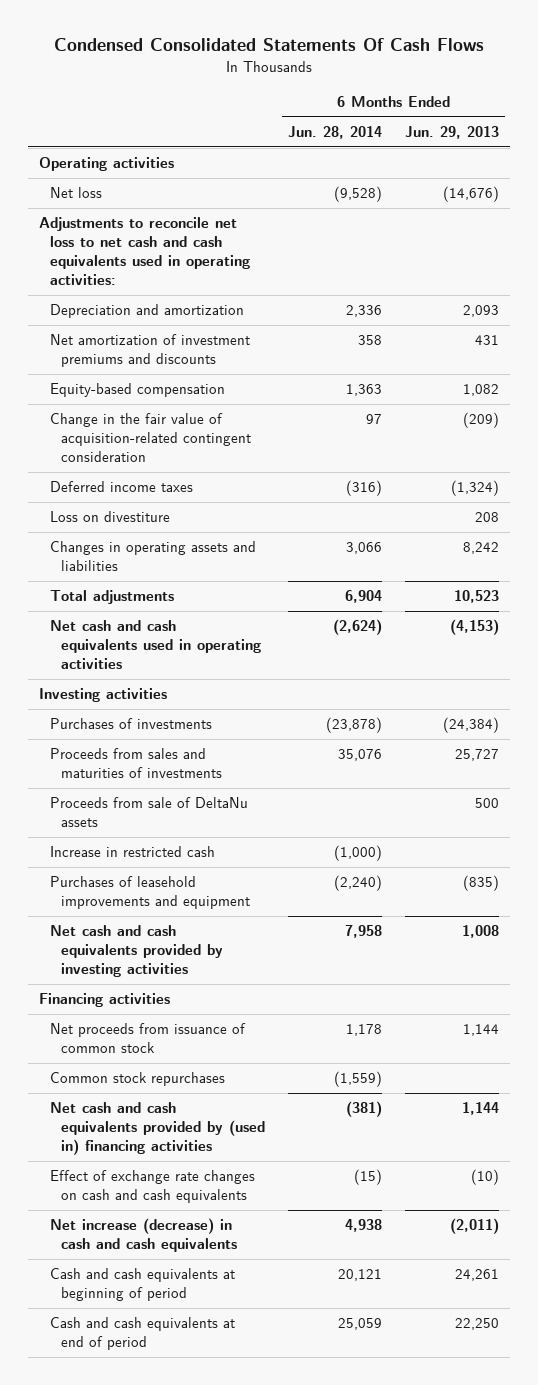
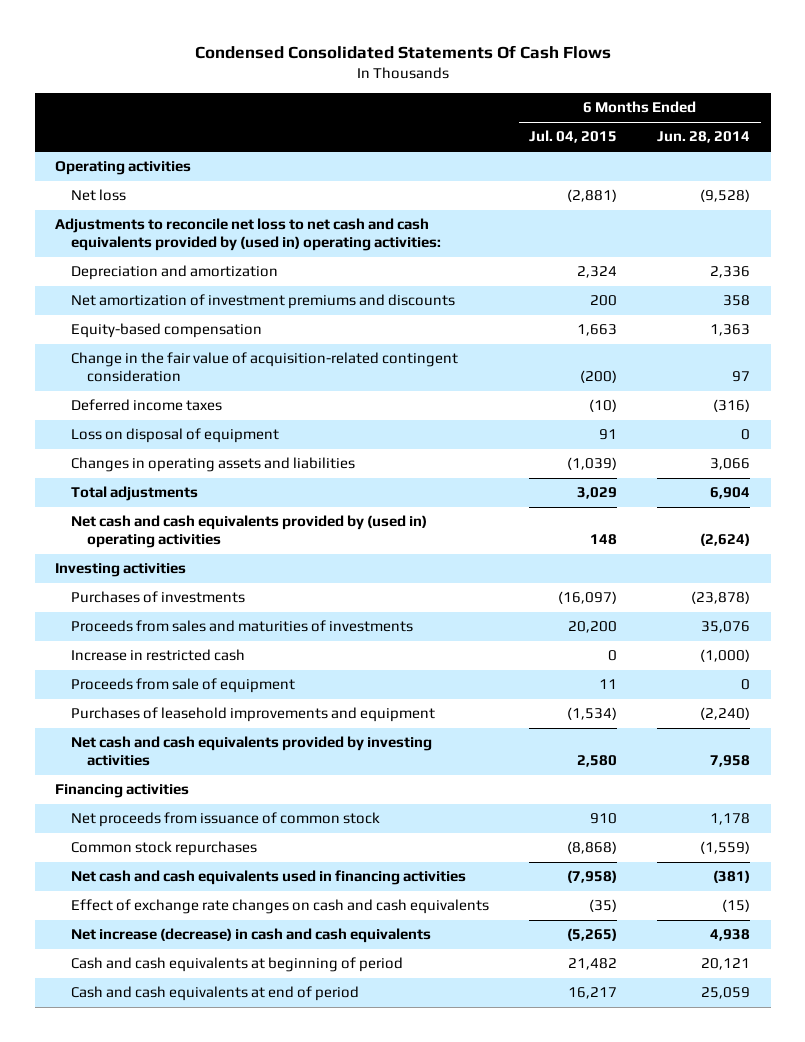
[404,125,499,139] Jun. 29, 2013 -> none
none -> [529,130,618,144] Jul. 04, 2015
[39,217,251,285] Adjustments to reconcile net loss to net cash and cash equivalents used in operating activities: -> [54,218,441,251] Adjustments to reconcile net loss to net cash and cash equivalents provided by (used in) operating activities:
[50,511,171,523] Loss on divestiture -> none
none -> [70,428,279,444] Loss on disposal of equipment
[50,620,262,670] Net cash and cash equivalents used in operating activities -> [70,515,427,548] Net cash and cash equivalents provided by (used in) operating activities
[50,797,249,828] Proceeds from sale of DeltaNu assets -> none
none -> [70,678,295,694] Proceeds from sale of equipment
[50,1102,266,1156] Net cash and cash equivalents provided by (used in) financing activities -> [70,870,466,886] Net cash and cash equivalents used in financing activities

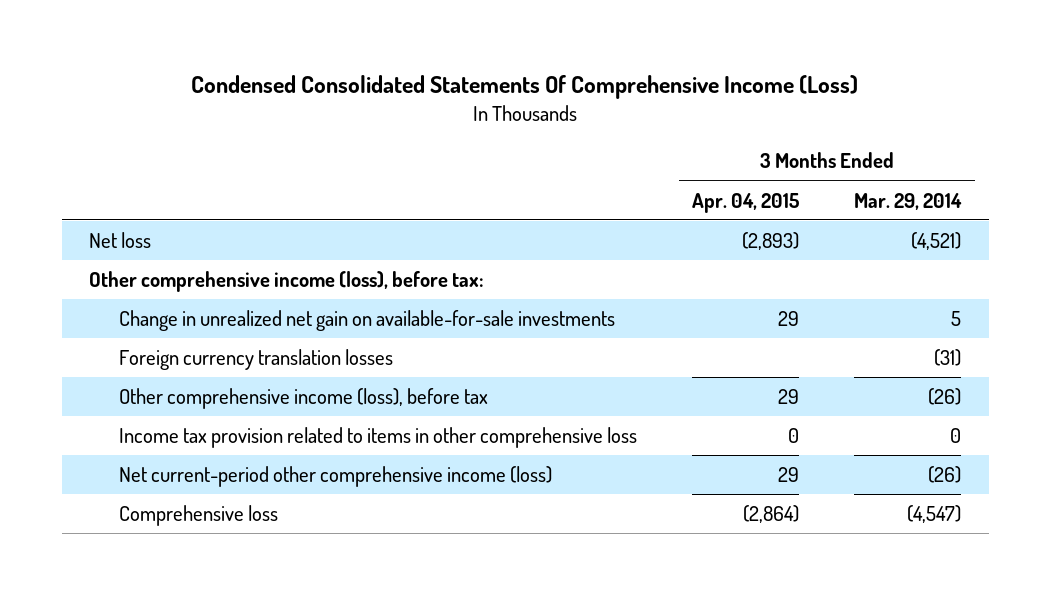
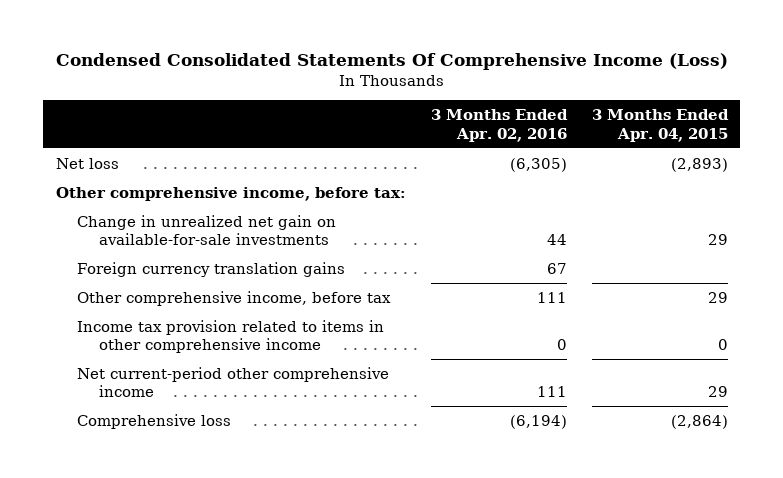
[854,192,963,210] Mar. 29, 2014 -> none
none -> [430,109,568,142] 3 Months Ended Apr. 02, 2016
[89,271,485,293] Other comprehensive income (loss), before tax: -> [55,186,406,201] Other comprehensive income, before tax:
[119,349,394,371] Foreign currency translation losses -> [77,261,346,277] Foreign currency translation gains
[119,388,489,410] Other comprehensive income (loss), before tax -> [77,290,392,306] Other comprehensive income, before tax
[119,427,638,449] Income tax provision related to items in other comprehensive loss -> [77,319,385,354] Income tax provision related to items in other comprehensive income
[119,466,553,488] Net current-period other comprehensive income (loss) -> [77,366,390,398] Net current-period other comprehensive income

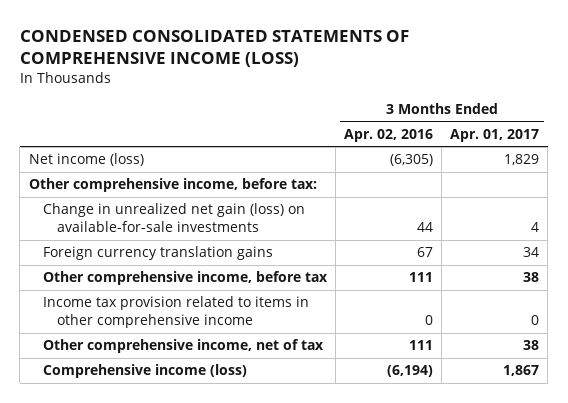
[55,52,728,70] Condensed Consolidated Statements Of Comprehensive Income (Loss) -> [19,29,409,67] CONDENSED CONSOLIDATED STATEMENTS OF COMPREHENSIVE INCOME (LOSS)
[591,109,729,142] 3 Months Ended Apr. 04, 2015 -> none
none -> [450,129,540,143] Apr. 01, 2017
[55,157,119,169] Net loss -> [28,153,144,167] Net income (loss)
[77,214,337,246] Change in unrealized net gain on available-for-sale investments -> [43,203,306,233] Change in unrealized net gain (loss) on available-for-sale investments
[77,366,390,398] Net current-period other comprehensive income -> [43,339,325,354] Other comprehensive income, net of tax
[77,413,232,429] Comprehensive loss -> [43,364,248,379] Comprehensive income (loss)

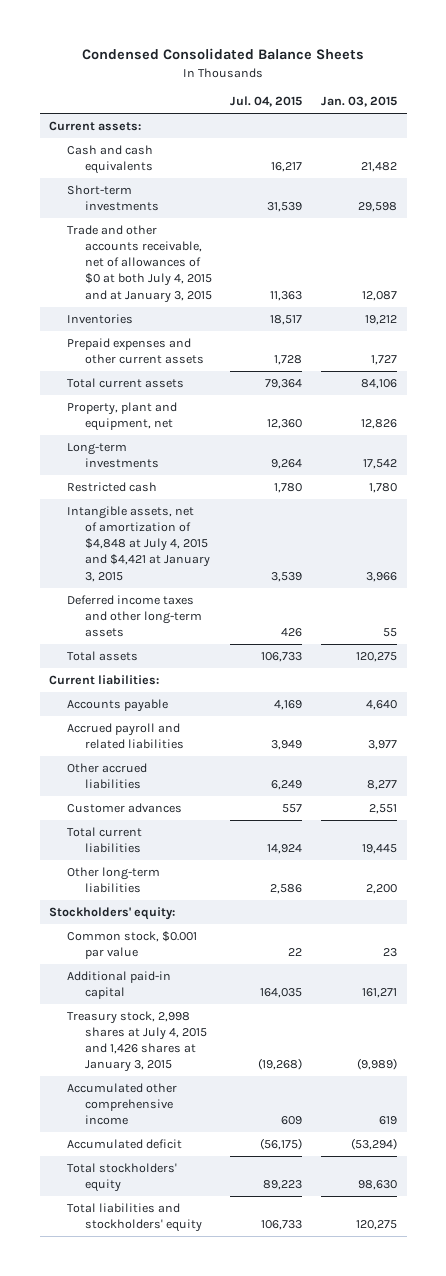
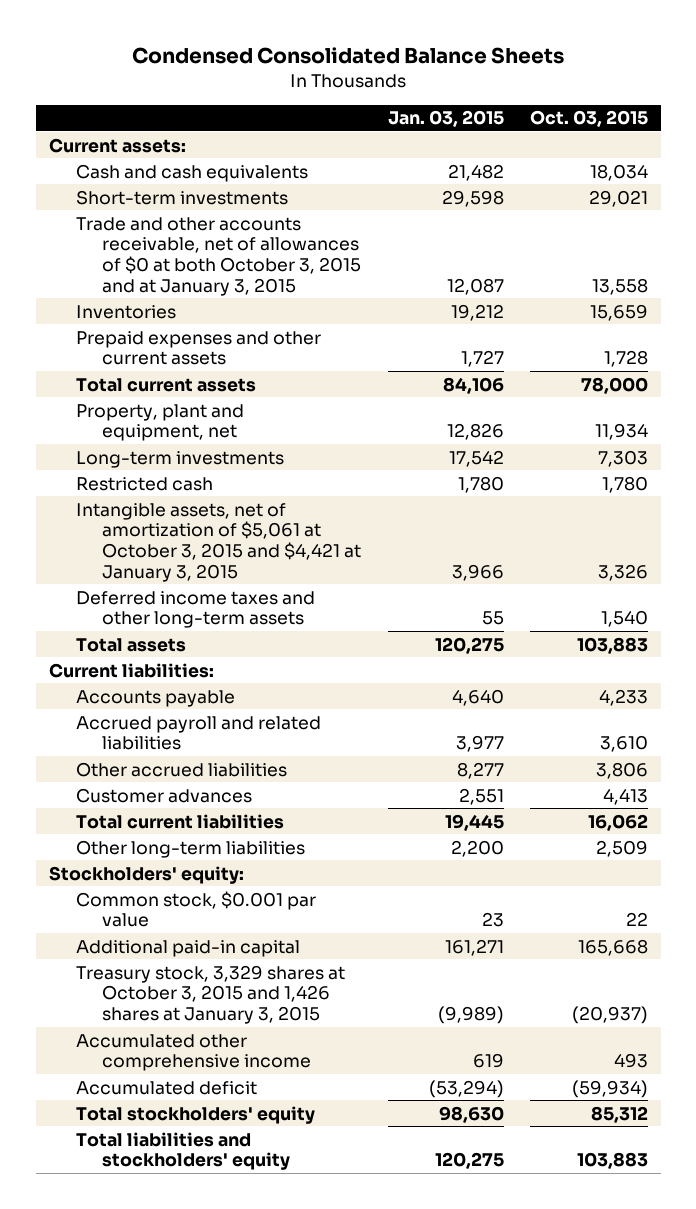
[230,96,303,108] Jul. 04, 2015 -> none
none -> [529,110,648,128] Oct. 03, 2015
[66,225,212,303] Trade and other accounts receivable, net of allowances of $0 at both July 4, 2015 and at January 3, 2015 -> [75,216,362,296] Trade and other accounts receivable, net of allowances of $0 at both October 3, 2015 and at January 3, 2015
[66,506,210,582] Intangible assets, net of amortization of $4,848 at July 4, 2015 and $4,421 at January 3, 2015 -> [75,502,362,582] Intangible assets, net of amortization of $5,061 at October 3, 2015 and $4,421 at January 3, 2015
[66,1011,207,1073] Treasury stock, 2,998 shares at July 4, 2015 and 1,426 shares at January 3, 2015 -> [75,964,345,1024] Treasury stock, 3,329 shares at October 3, 2015 and 1,426 shares at January 3, 2015

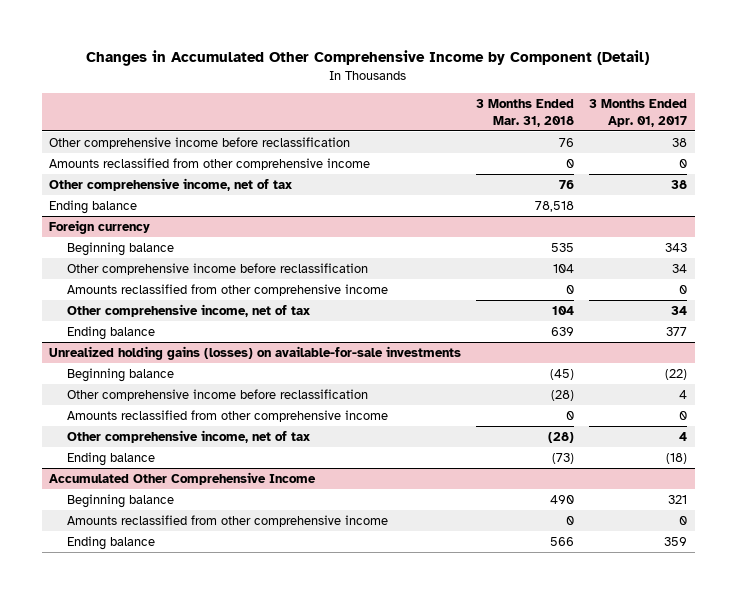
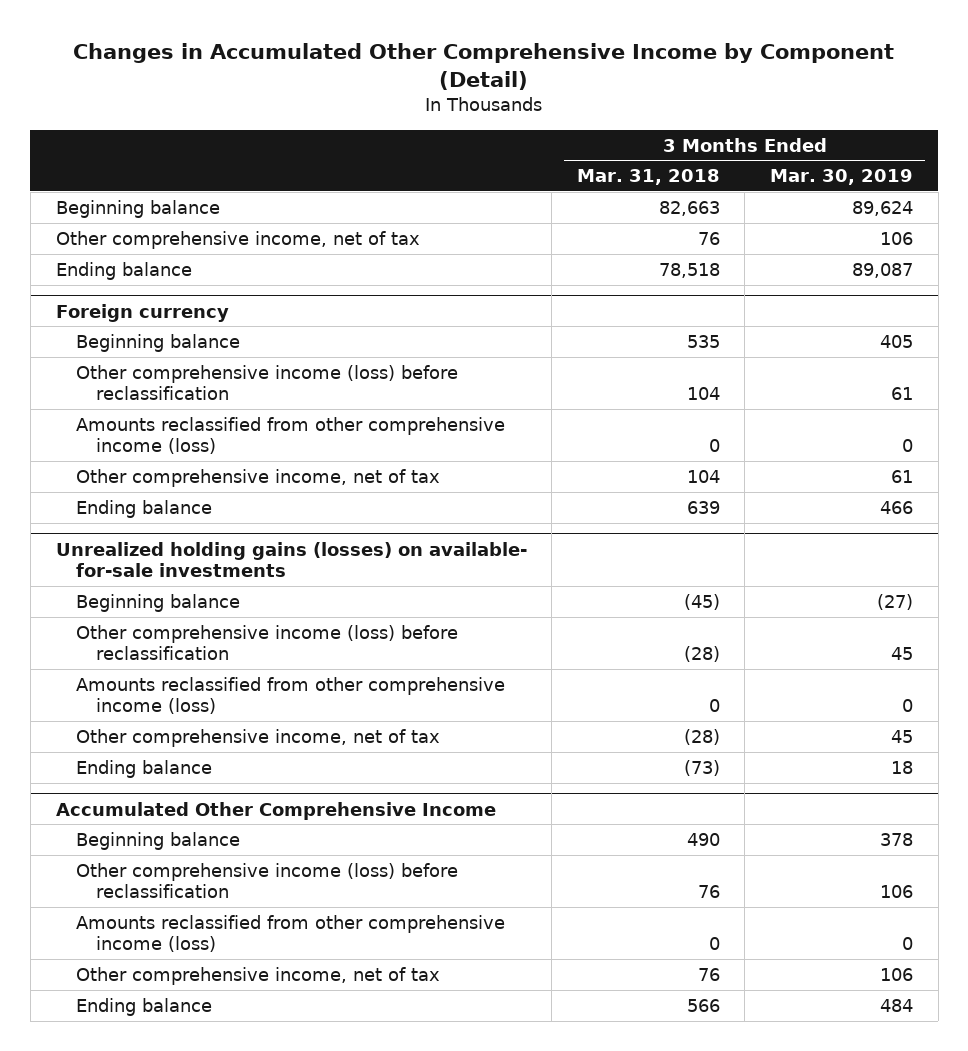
[589,98,688,127] 3 Months Ended Apr. 01, 2017 -> none
none -> [769,169,913,186] Mar. 30, 2019
[49,137,351,150] Other comprehensive income before reclassification -> none
[49,158,371,171] Amounts reclassified from other comprehensive income -> none
none -> [55,199,220,218] Beginning balance
[66,263,368,276] Other comprehensive income before reclassification -> [75,364,458,401] Other comprehensive income (loss) before reclassification
[66,284,388,297] Amounts reclassified from other comprehensive income -> [75,416,505,455] Amounts reclassified from other comprehensive income (loss)
[49,346,462,361] Unrealized holding gains (losses) on available-for-sale investments -> [55,541,527,578] Unrealized holding gains (losses) on available- for-sale investments
[66,389,368,402] Other comprehensive income before reclassification -> [75,624,458,661] Other comprehensive income (loss) before reclassification
[66,410,388,423] Amounts reclassified from other comprehensive income -> [75,676,505,715] Amounts reclassified from other comprehensive income (loss)
none -> [75,862,458,899] Other comprehensive income (loss) before reclassification
[66,515,388,528] Amounts reclassified from other comprehensive income -> [75,914,505,953] Amounts reclassified from other comprehensive income (loss)
none -> [75,966,440,985] Other comprehensive income, net of tax

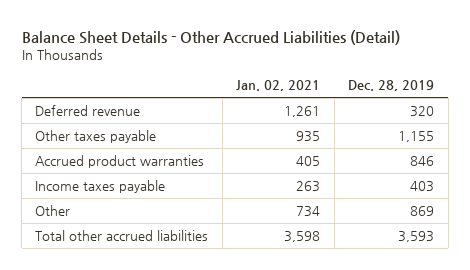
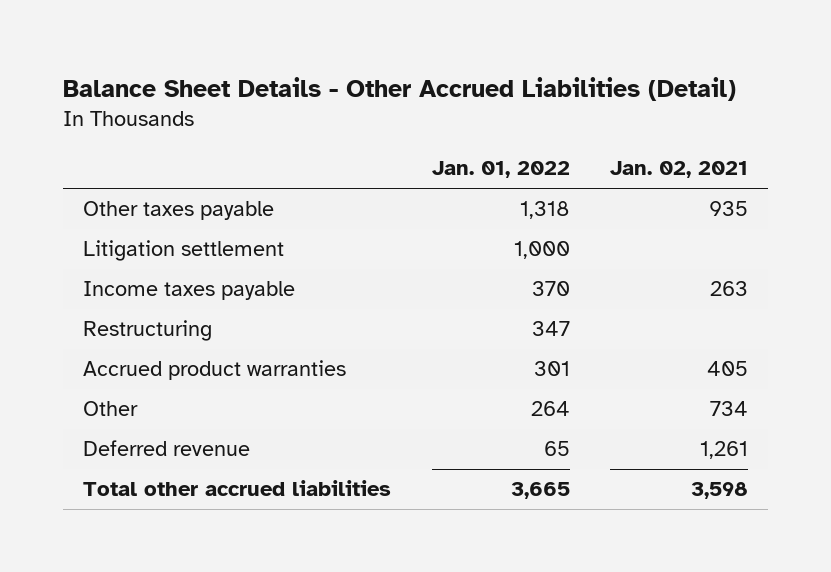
[348,80,435,92] Dec. 28, 2019 -> none
none -> [431,161,570,179] Jan. 01, 2022
none -> [83,240,285,262] Litigation settlement
none -> [83,320,213,342] Restructuring
[35,154,205,168] Accrued product warranties -> [83,360,347,381] Accrued product warranties
[35,104,141,116] Deferred revenue -> [83,440,251,457] Deferred revenue

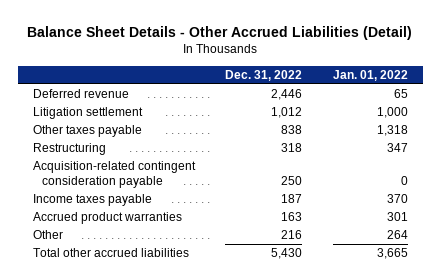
[610,161,749,179] Jan. 02, 2021 -> none
none -> [225,69,303,81] Dec. 31, 2022
[83,440,251,457] Deferred revenue -> [33,89,130,99] Deferred revenue
[83,201,275,221] Other taxes payable -> [33,125,143,138] Other taxes payable
none -> [33,161,197,188] Acquisition-related contingent consideration payable
[83,281,296,301] Income taxes payable -> [33,194,153,207] Income taxes payable

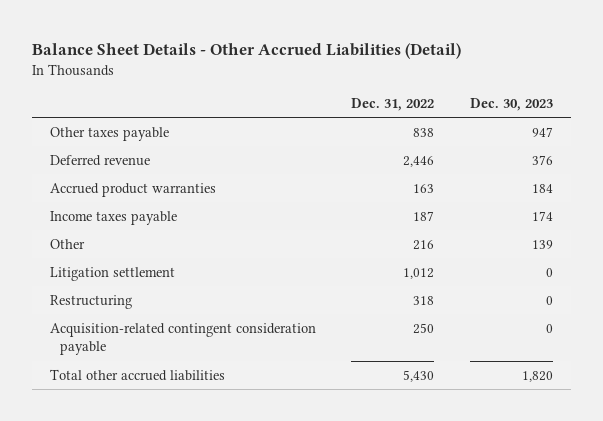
[332,69,408,81] Jan. 01, 2022 -> none
none -> [469,98,553,112] Dec. 30, 2023
[33,125,143,138] Other taxes payable -> [49,126,169,141] Other taxes payable
[33,212,183,225] Accrued product warranties -> [49,182,216,197] Accrued product warranties
[33,194,153,207] Income taxes payable -> [49,210,177,225] Income taxes payable
[33,230,64,240] Other -> [49,238,85,249] Other

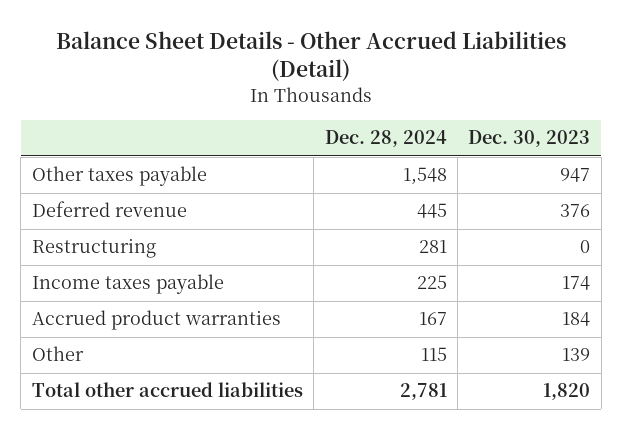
[351,98,435,112] Dec. 31, 2022 -> none
none -> [324,130,447,148] Dec. 28, 2024
[49,294,132,309] Restructuring -> [31,238,156,259] Restructuring
[49,182,216,197] Accrued product warranties -> [31,310,281,331] Accrued product warranties
[49,266,175,281] Litigation settlement -> none
[49,322,316,356] Acquisition-related contingent consideration payable -> none

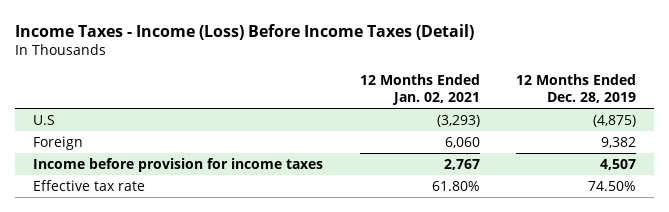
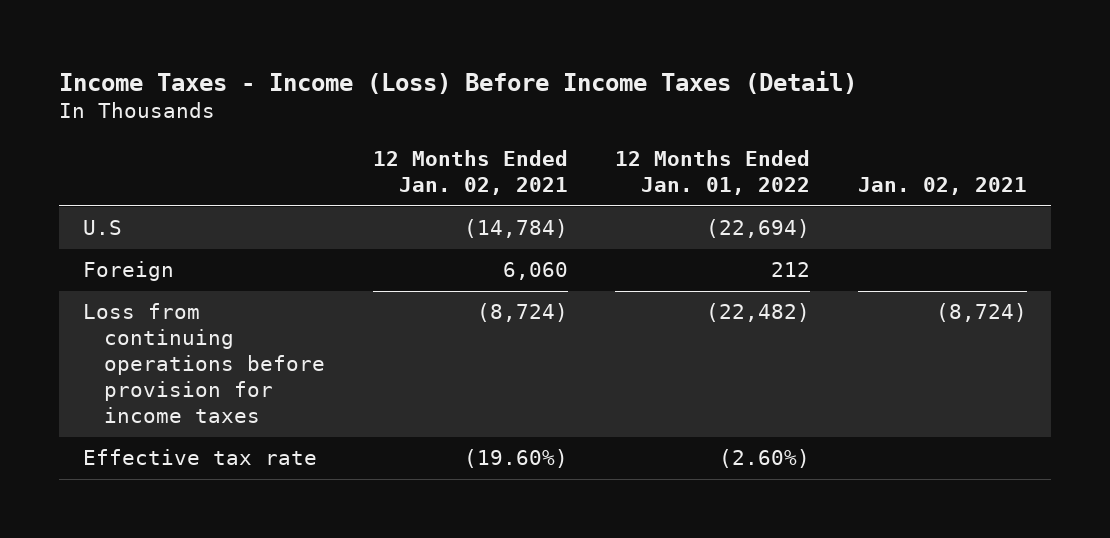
[516,73,637,104] 12 Months Ended Dec. 28, 2019 -> none
none -> [615,150,811,196] 12 Months Ended Jan. 01, 2022
none -> [858,177,1028,196] Jan. 02, 2021
[436,114,480,127] (3,293) -> [463,219,568,239] (14,784)
[33,157,324,172] Income before provision for income taxes -> [83,303,325,424] Loss from continuing operations before provision for income taxes
[443,158,480,170] 2,767 -> [476,303,568,323] (8,724)
[431,180,480,191] 61.80% -> [463,449,568,469] (19.60%)

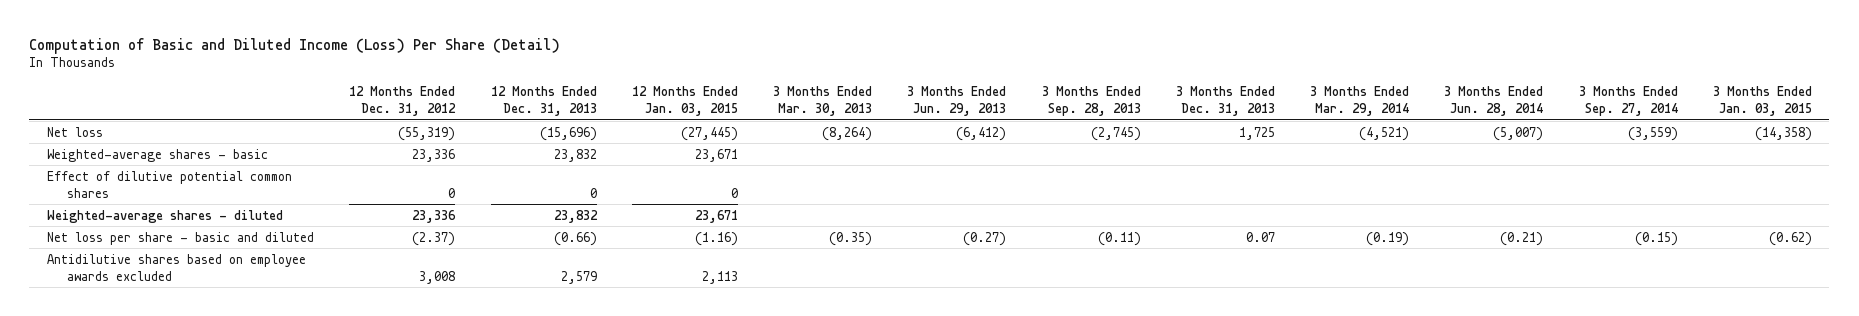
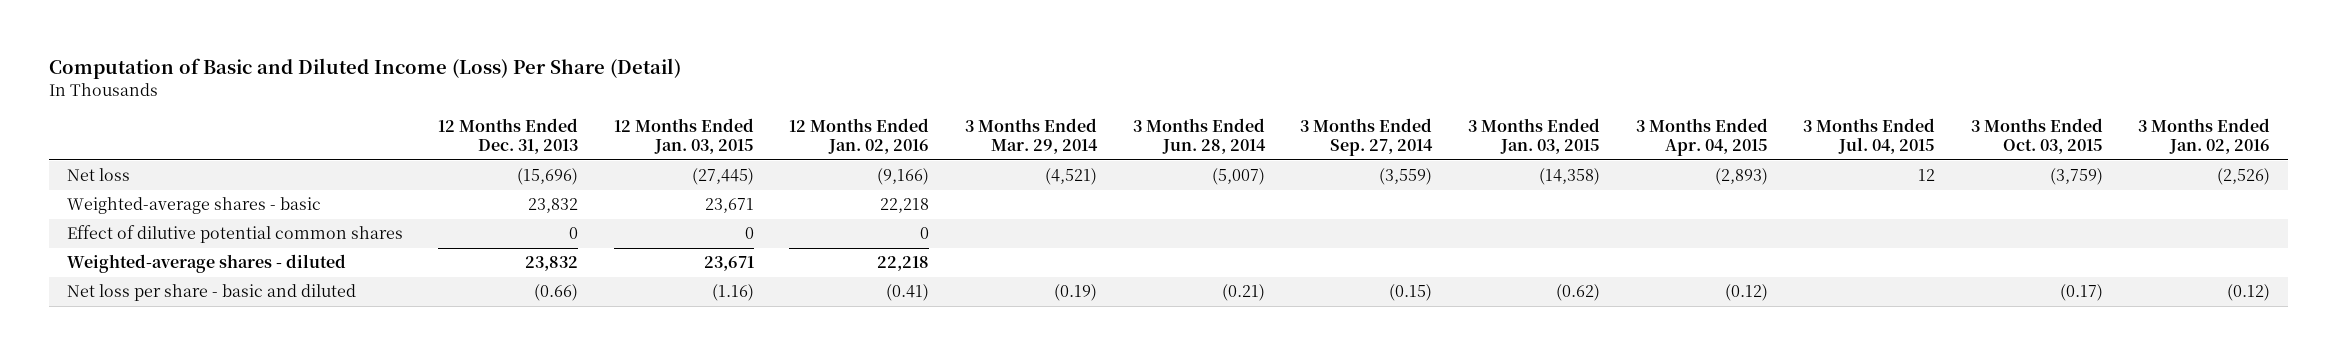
[349,86,457,117] 12 Months Ended Dec. 31, 2012 -> none
[773,86,873,117] 3 Months Ended Mar. 30, 2013 -> none
[907,86,1007,117] 3 Months Ended Jun. 29, 2013 -> none
[1041,86,1141,117] 3 Months Ended Sep. 28, 2013 -> none
[1175,86,1275,117] 3 Months Ended Dec. 31, 2013 -> none
none -> [789,118,930,155] 12 Months Ended Jan. 02, 2016
none -> [1635,118,1768,157] 3 Months Ended Apr. 04, 2015
none -> [1803,118,1936,155] 3 Months Ended Jul. 04, 2015
none -> [1970,118,2103,155] 3 Months Ended Oct. 03, 2015
none -> [2138,118,2271,155] 3 Months Ended Jan. 02, 2016
[47,253,307,281] Antidilutive shares based on employee awards excluded -> none

